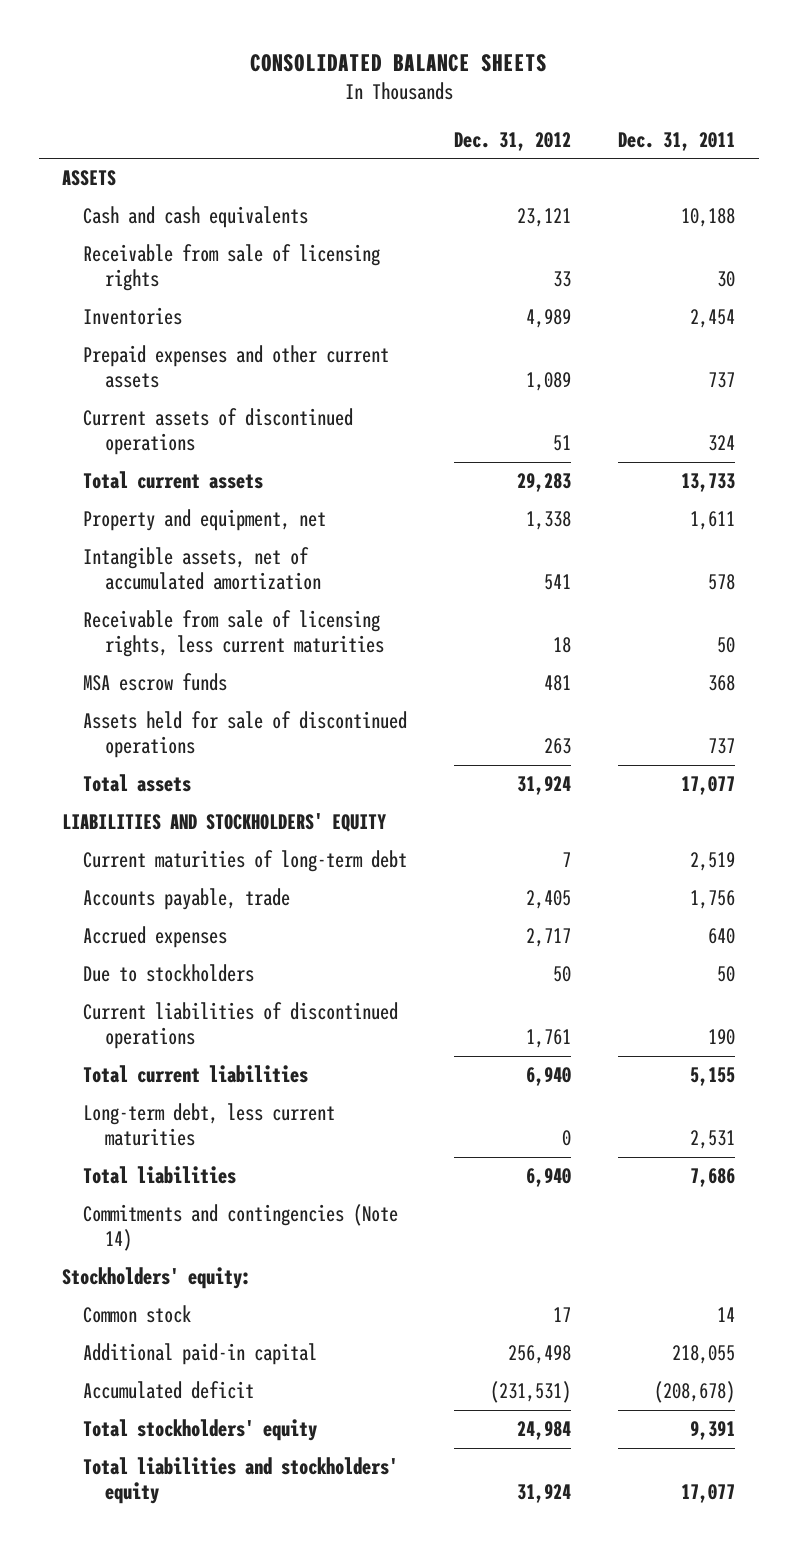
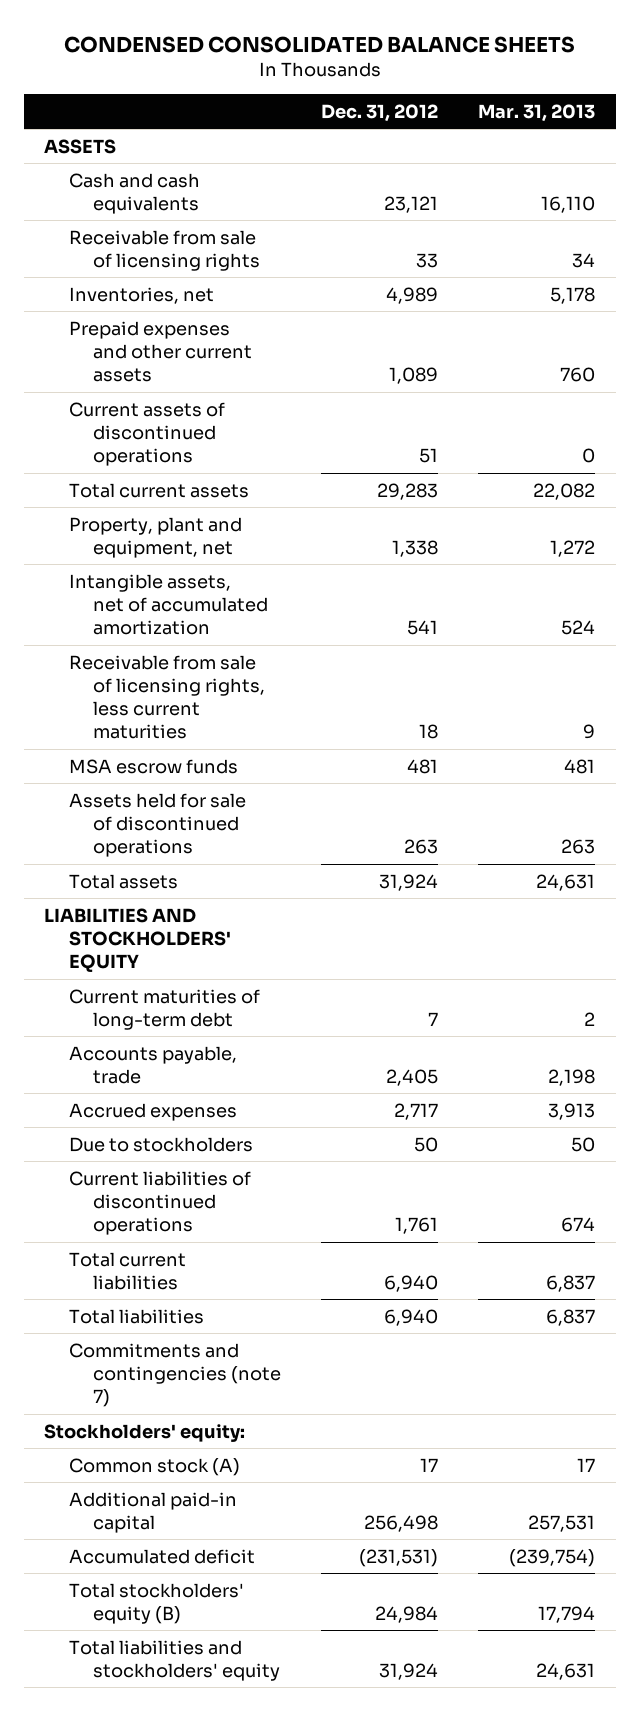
[249,54,547,73] CONSOLIDATED BALANCE SHEETS -> [63,35,575,53] CONDENSED CONSOLIDATED BALANCE SHEETS
[618,131,736,151] Dec. 31, 2011 -> none
none -> [478,103,596,122] Mar. 31, 2013
[83,307,183,326] Inventories -> [68,286,214,304] Inventories, net
[83,509,327,532] Property and equipment, net -> [68,516,242,558] Property, plant and equipment, net
[83,1103,336,1147] Long-term debt, less current maturities -> none
[83,1204,399,1252] Commitments and contingencies (Note 14) -> [68,1342,282,1408] Commitments and contingencies (note 7)
[83,1305,192,1324] Common stock -> [68,1457,240,1476] Common stock (A)
[83,1419,318,1442] Total stockholders' equity -> [68,1582,244,1624] Total stockholders' equity (B)

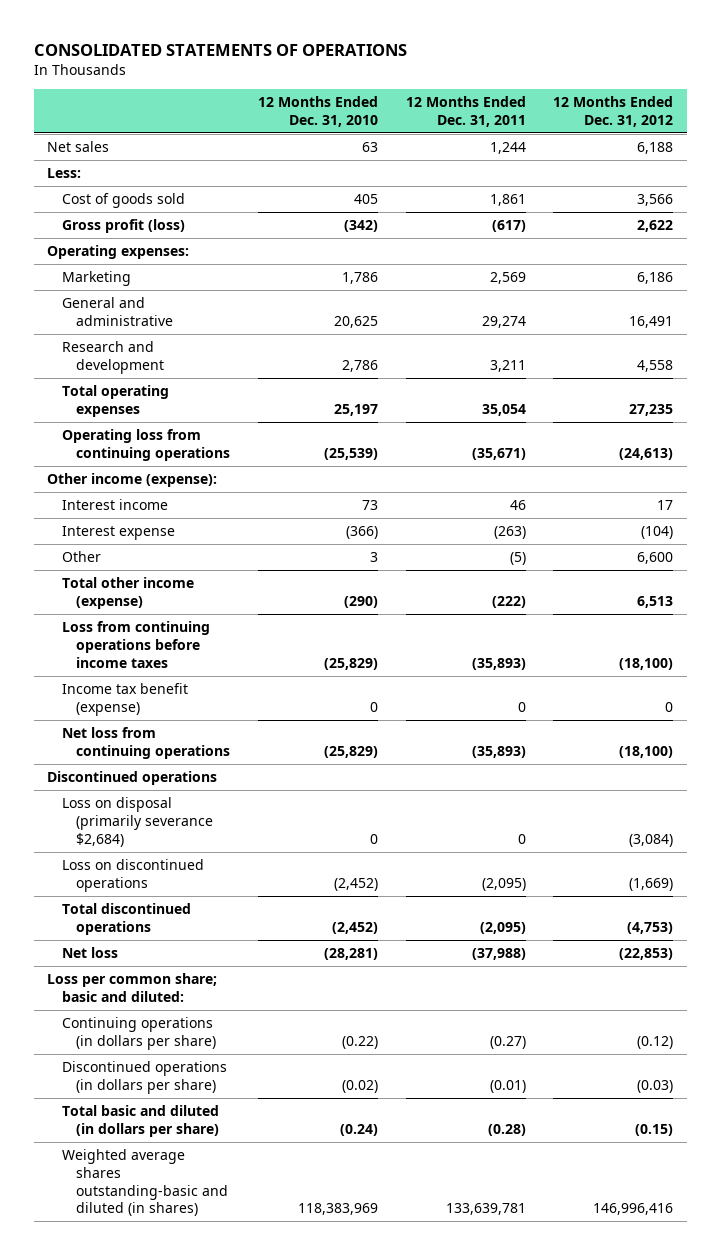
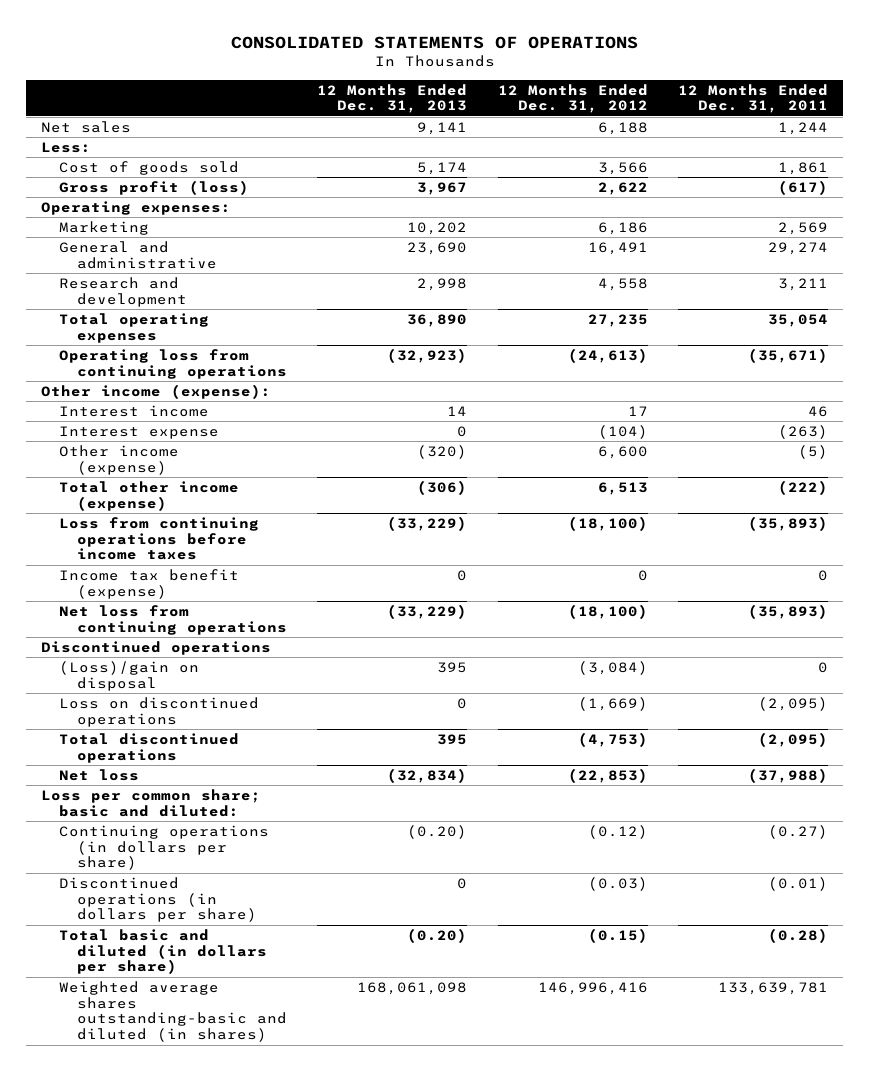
[257,96,378,127] 12 Months Ended Dec. 31, 2010 -> none
none -> [317,83,468,114] 12 Months Ended Dec. 31, 2013
[61,551,101,563] Other -> [59,444,180,475] Other income (expense)
[61,797,214,847] Loss on disposal (primarily severance $2,684) -> [59,660,200,691] (Loss)/gain on disposal

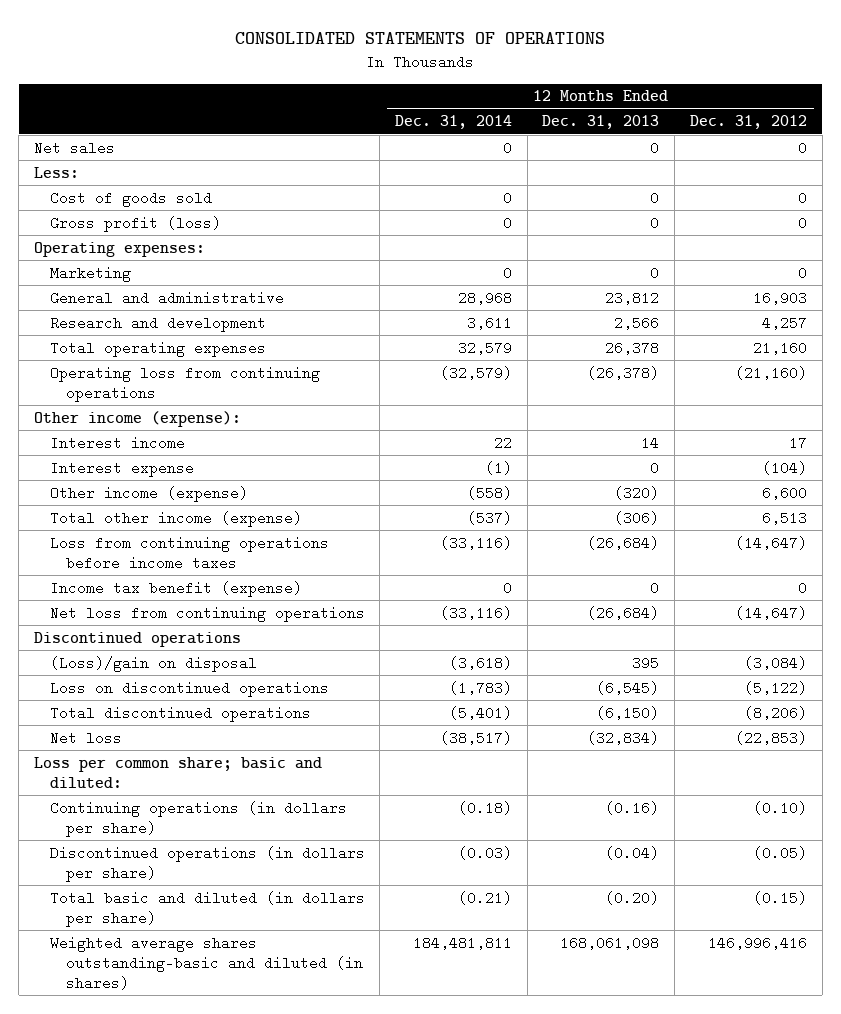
[678,83,829,114] 12 Months Ended Dec. 31, 2011 -> none
none -> [395,115,513,130] Dec. 31, 2014
[417,121,468,135] 9,141 -> [650,140,660,155] 0
[597,121,648,135] 6,188 -> [797,140,807,155] 0
[417,161,468,175] 5,174 -> [650,190,660,205] 0
[597,161,648,175] 3,566 -> [797,190,807,205] 0
[417,181,468,195] 3,967 -> [650,215,660,230] 0
[597,181,648,195] 2,622 -> [797,215,807,230] 0
[407,221,468,235] 10,202 -> [650,265,660,280] 0
[597,221,648,235] 6,186 -> [797,265,807,280] 0
[407,241,468,255] 23,690 -> [605,290,660,305] 23,812
[587,241,648,255] 16,491 -> [752,290,807,305] 16,903
[417,277,468,291] 2,998 -> [614,315,660,330] 2,566
[597,277,648,291] 4,558 -> [761,315,807,330] 4,257
[407,313,468,327] 36,890 -> [605,340,660,355] 26,378
[587,313,648,327] 27,235 -> [752,340,807,355] 21,160
[387,347,468,363] (32,923) -> [587,365,660,380] (26,378)
[567,347,648,363] (24,613) -> [734,365,807,380] (21,160)
[387,515,468,531] (33,229) -> [587,535,660,550] (26,684)
[567,515,648,531] (18,100) -> [734,535,807,550] (14,647)
[387,603,468,619] (33,229) -> [587,605,660,620] (26,684)
[567,603,648,619] (18,100) -> [734,605,807,620] (14,647)
[457,697,468,709] 0 -> [596,680,660,695] (6,545)
[577,696,648,711] (1,669) -> [743,680,807,695] (5,122)
[437,733,468,745] 395 -> [596,705,660,720] (6,150)
[577,731,648,747] (4,753) -> [743,705,807,720] (8,206)
[407,824,468,839] (0.20) -> [605,800,660,815] (0.16)
[587,824,648,839] (0.12) -> [752,800,807,815] (0.10)
[457,877,468,889] 0 -> [605,845,660,860] (0.04)
[587,876,648,891] (0.03) -> [752,845,807,860] (0.05)

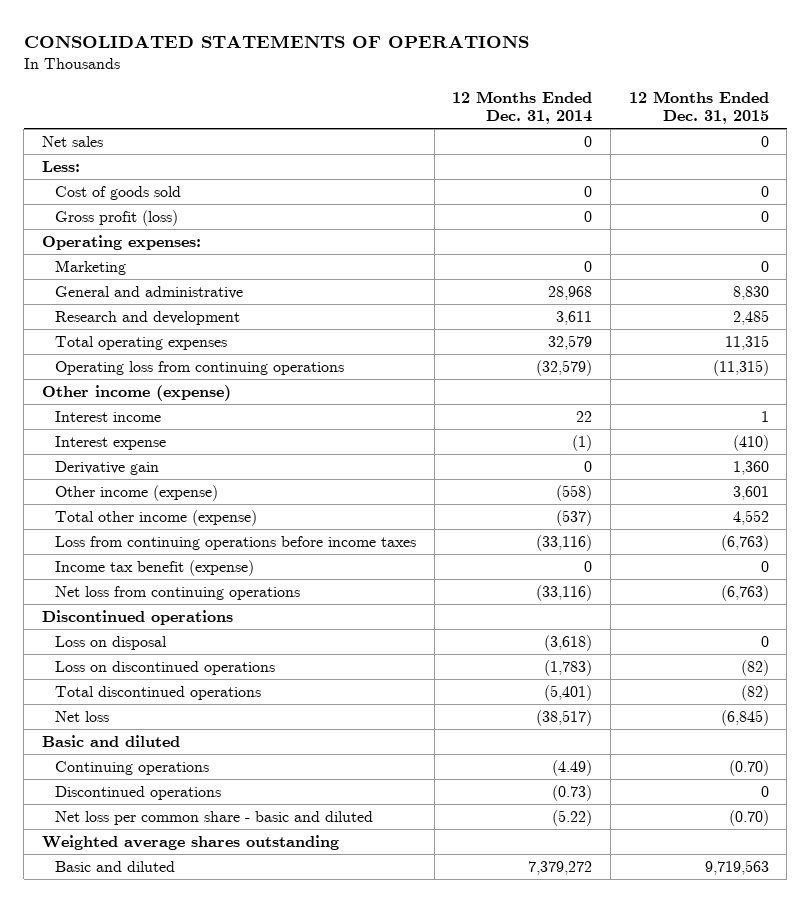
[542,115,660,130] Dec. 31, 2013 -> none
[689,115,807,130] Dec. 31, 2012 -> none
none -> [628,90,769,125] 12 Months Ended Dec. 31, 2015
[33,410,241,427] Other income (expense): -> [41,384,231,401] Other income (expense)
none -> [55,460,160,475] Derivative gain
[49,655,257,672] (Loss)/gain on disposal -> [55,635,168,650] Loss on disposal
[33,756,322,788] Loss per common share; basic and diluted: -> none
[49,845,365,882] Discontinued operations (in dollars per share) -> none
none -> [41,734,180,747] Basic and diluted
[49,800,347,837] Continuing operations (in dollars per share) -> [55,760,210,775] Continuing operations
[458,800,513,815] (0.18) -> [552,759,593,776] (4.49)
none -> [55,785,222,800] Discontinued operations
[49,890,365,927] Total basic and diluted (in dollars per share) -> [55,810,374,825] Net loss per common share - basic and diluted
[458,890,513,905] (0.21) -> [552,809,593,826] (5.22)
none -> [41,834,339,850] Weighted average shares outstanding
[49,935,363,991] Weighted average shares outstanding-basic and diluted (in shares) -> [55,860,176,872] Basic and diluted
[413,935,513,950] 184,481,811 -> [528,860,593,875] 7,379,272

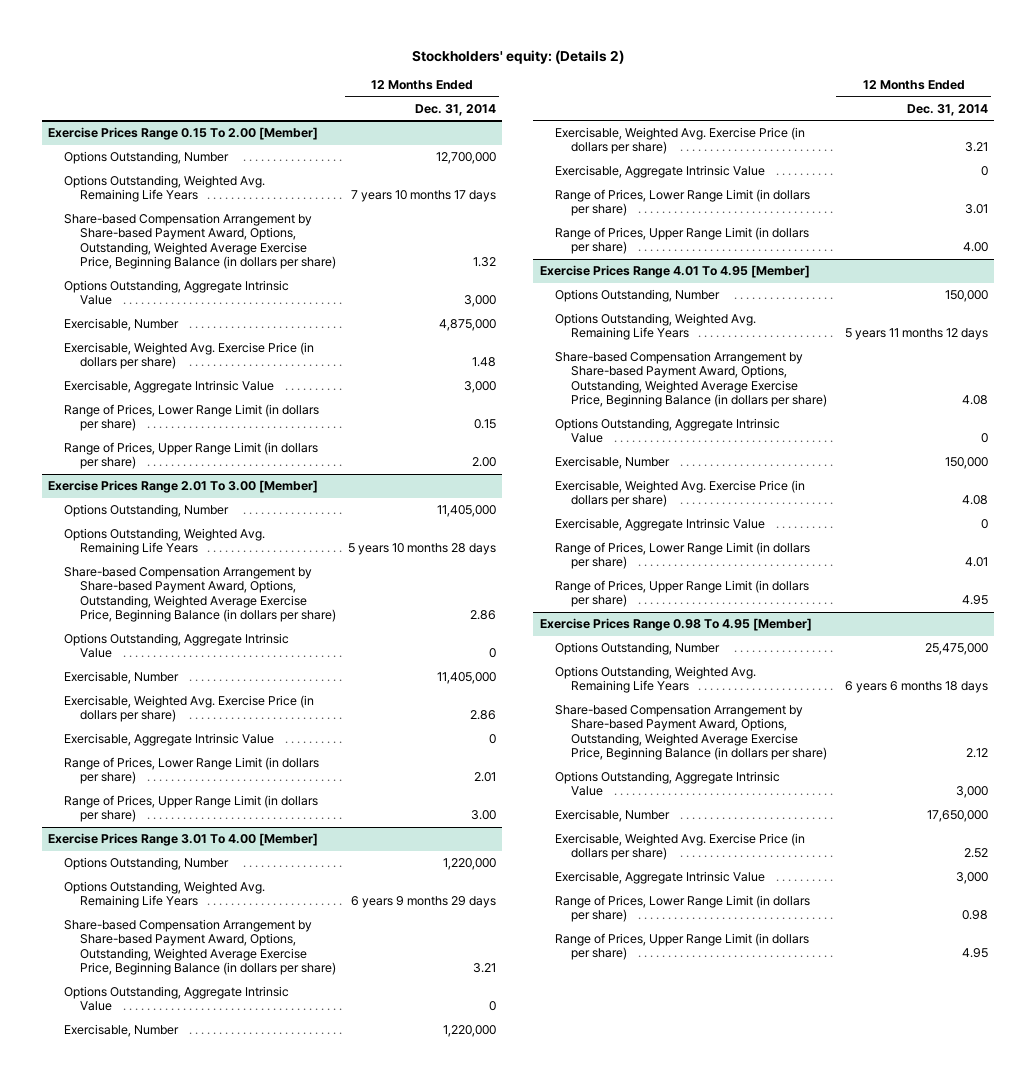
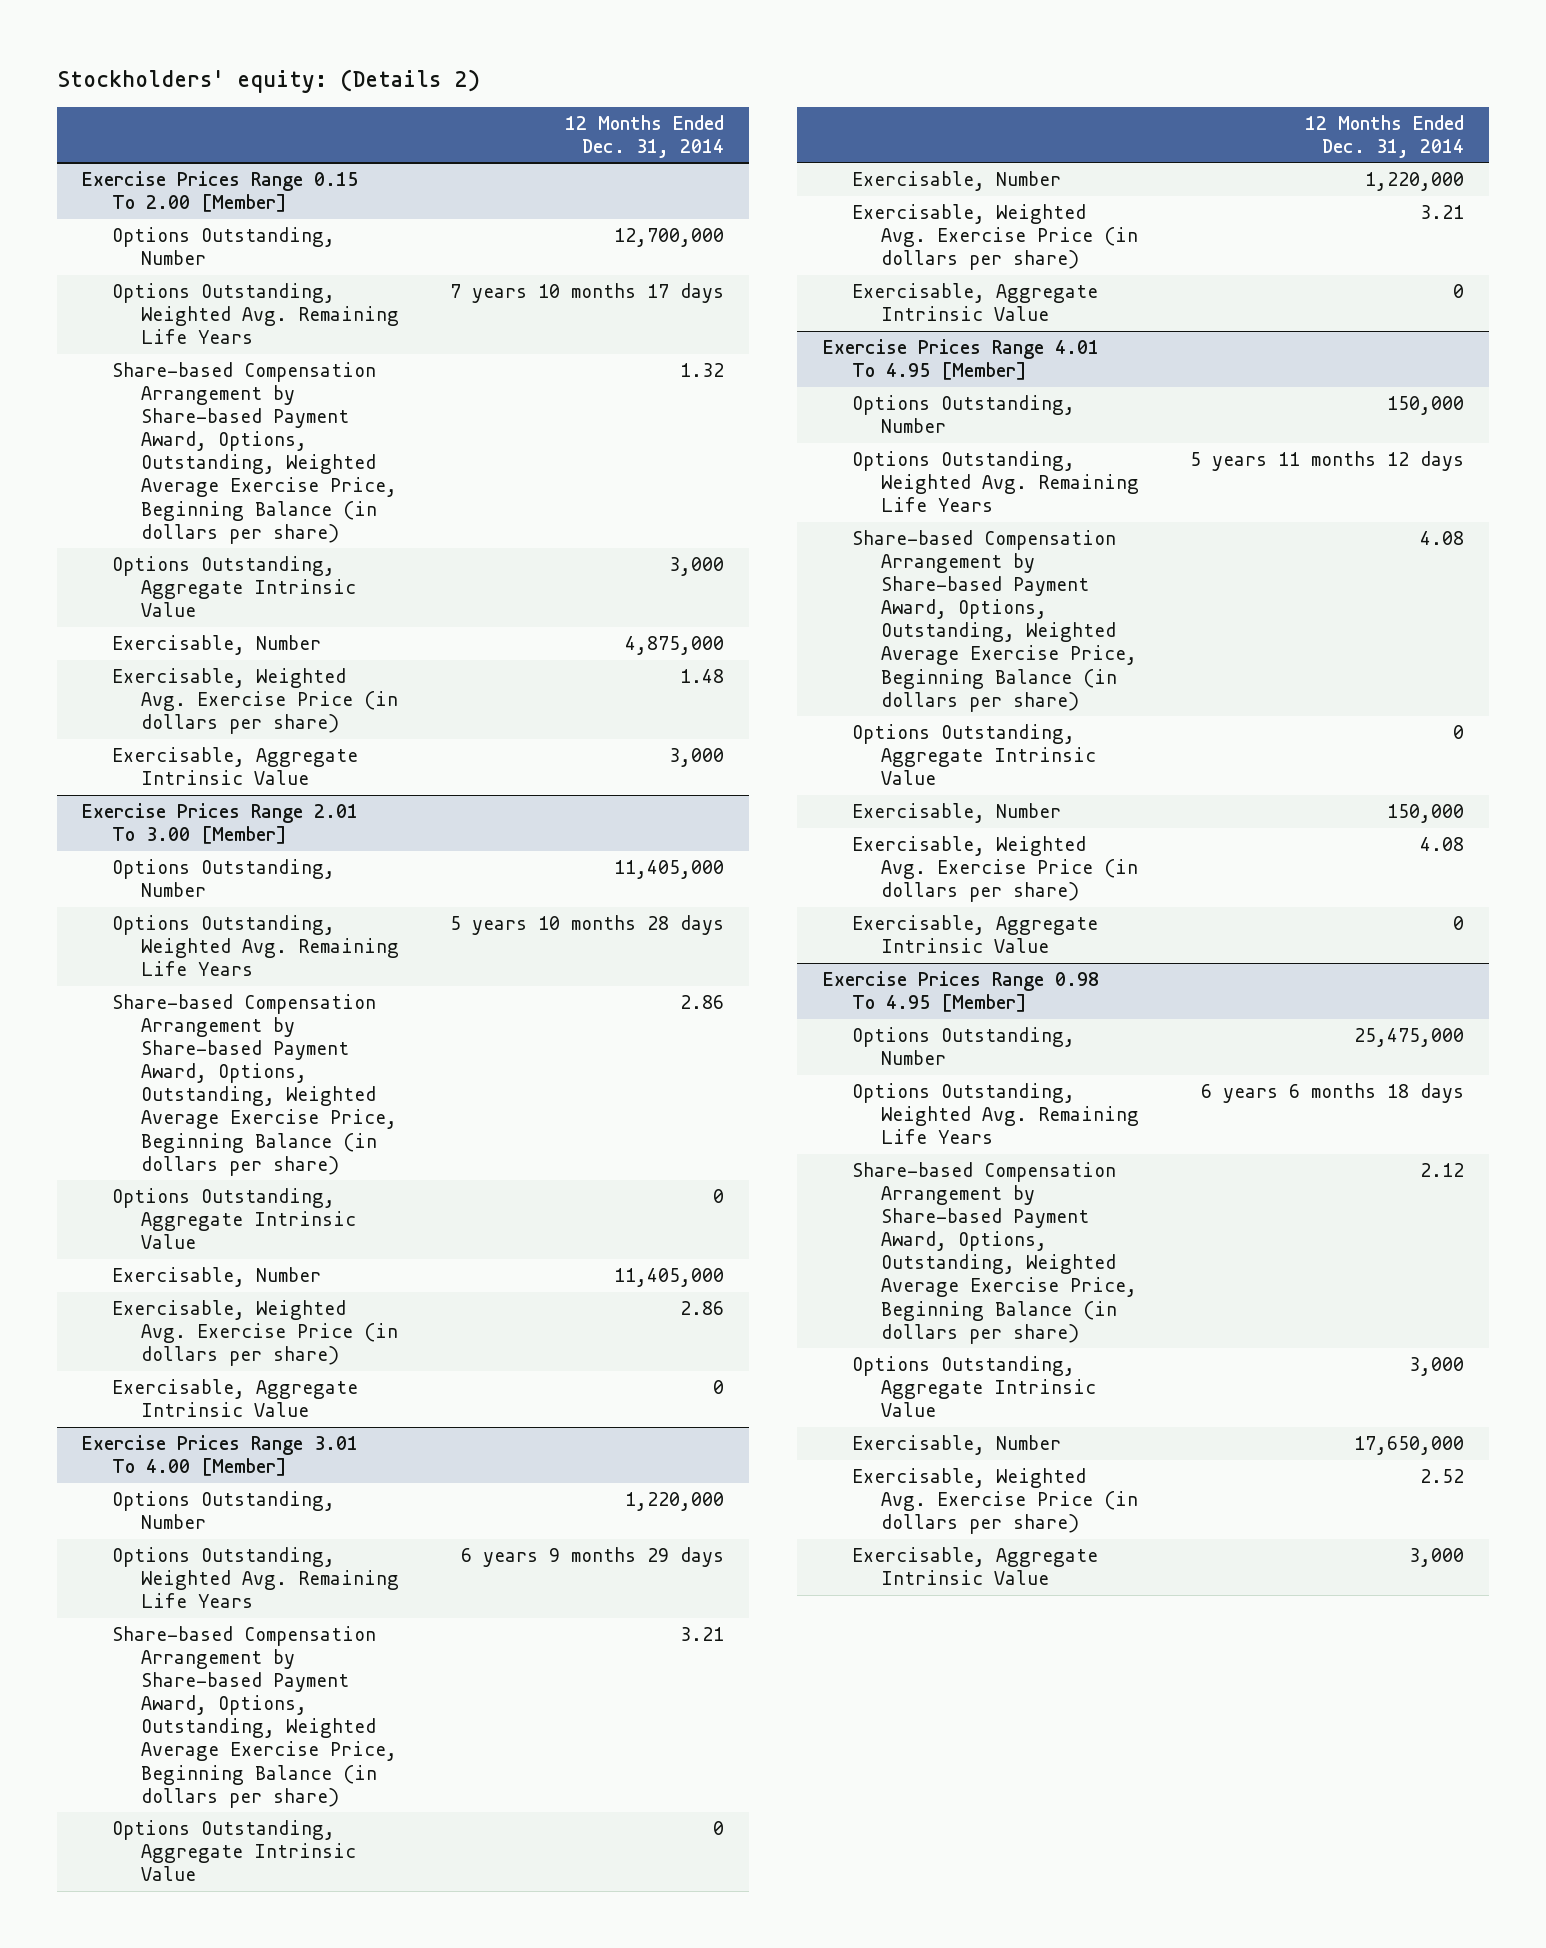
[63,404,319,432] Range of Prices, Lower Range Limit (in dollars per share) -> none
[63,442,318,470] Range of Prices, Upper Range Limit (in dollars per share) -> none
[63,757,319,785] Range of Prices, Lower Range Limit (in dollars per share) -> none
[63,795,318,823] Range of Prices, Upper Range Limit (in dollars per share) -> none
[555,189,811,217] Range of Prices, Lower Range Limit (in dollars per share) -> none
[555,227,810,255] Range of Prices, Upper Range Limit (in dollars per share) -> none
[555,542,811,570] Range of Prices, Lower Range Limit (in dollars per share) -> none
[555,580,810,608] Range of Prices, Upper Range Limit (in dollars per share) -> none
[555,895,811,923] Range of Prices, Lower Range Limit (in dollars per share) -> none
[555,933,810,961] Range of Prices, Upper Range Limit (in dollars per share) -> none

